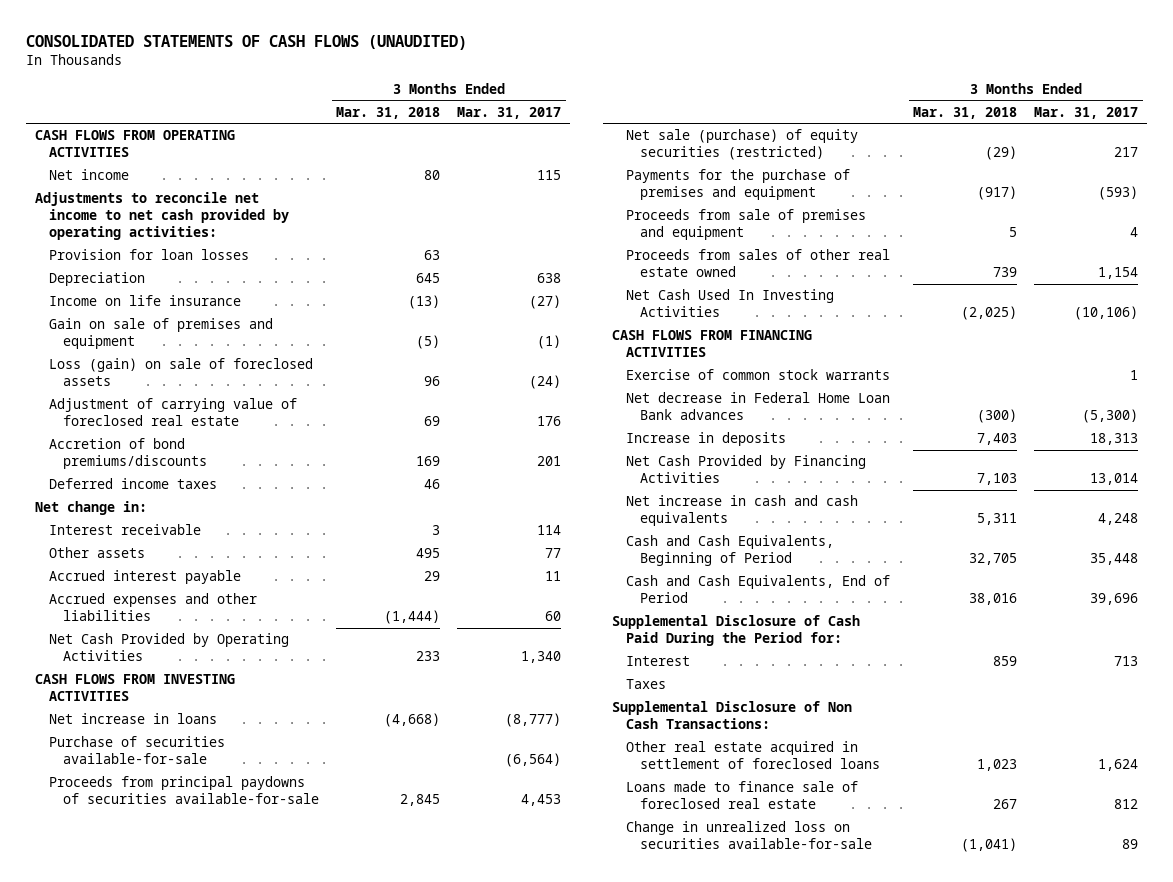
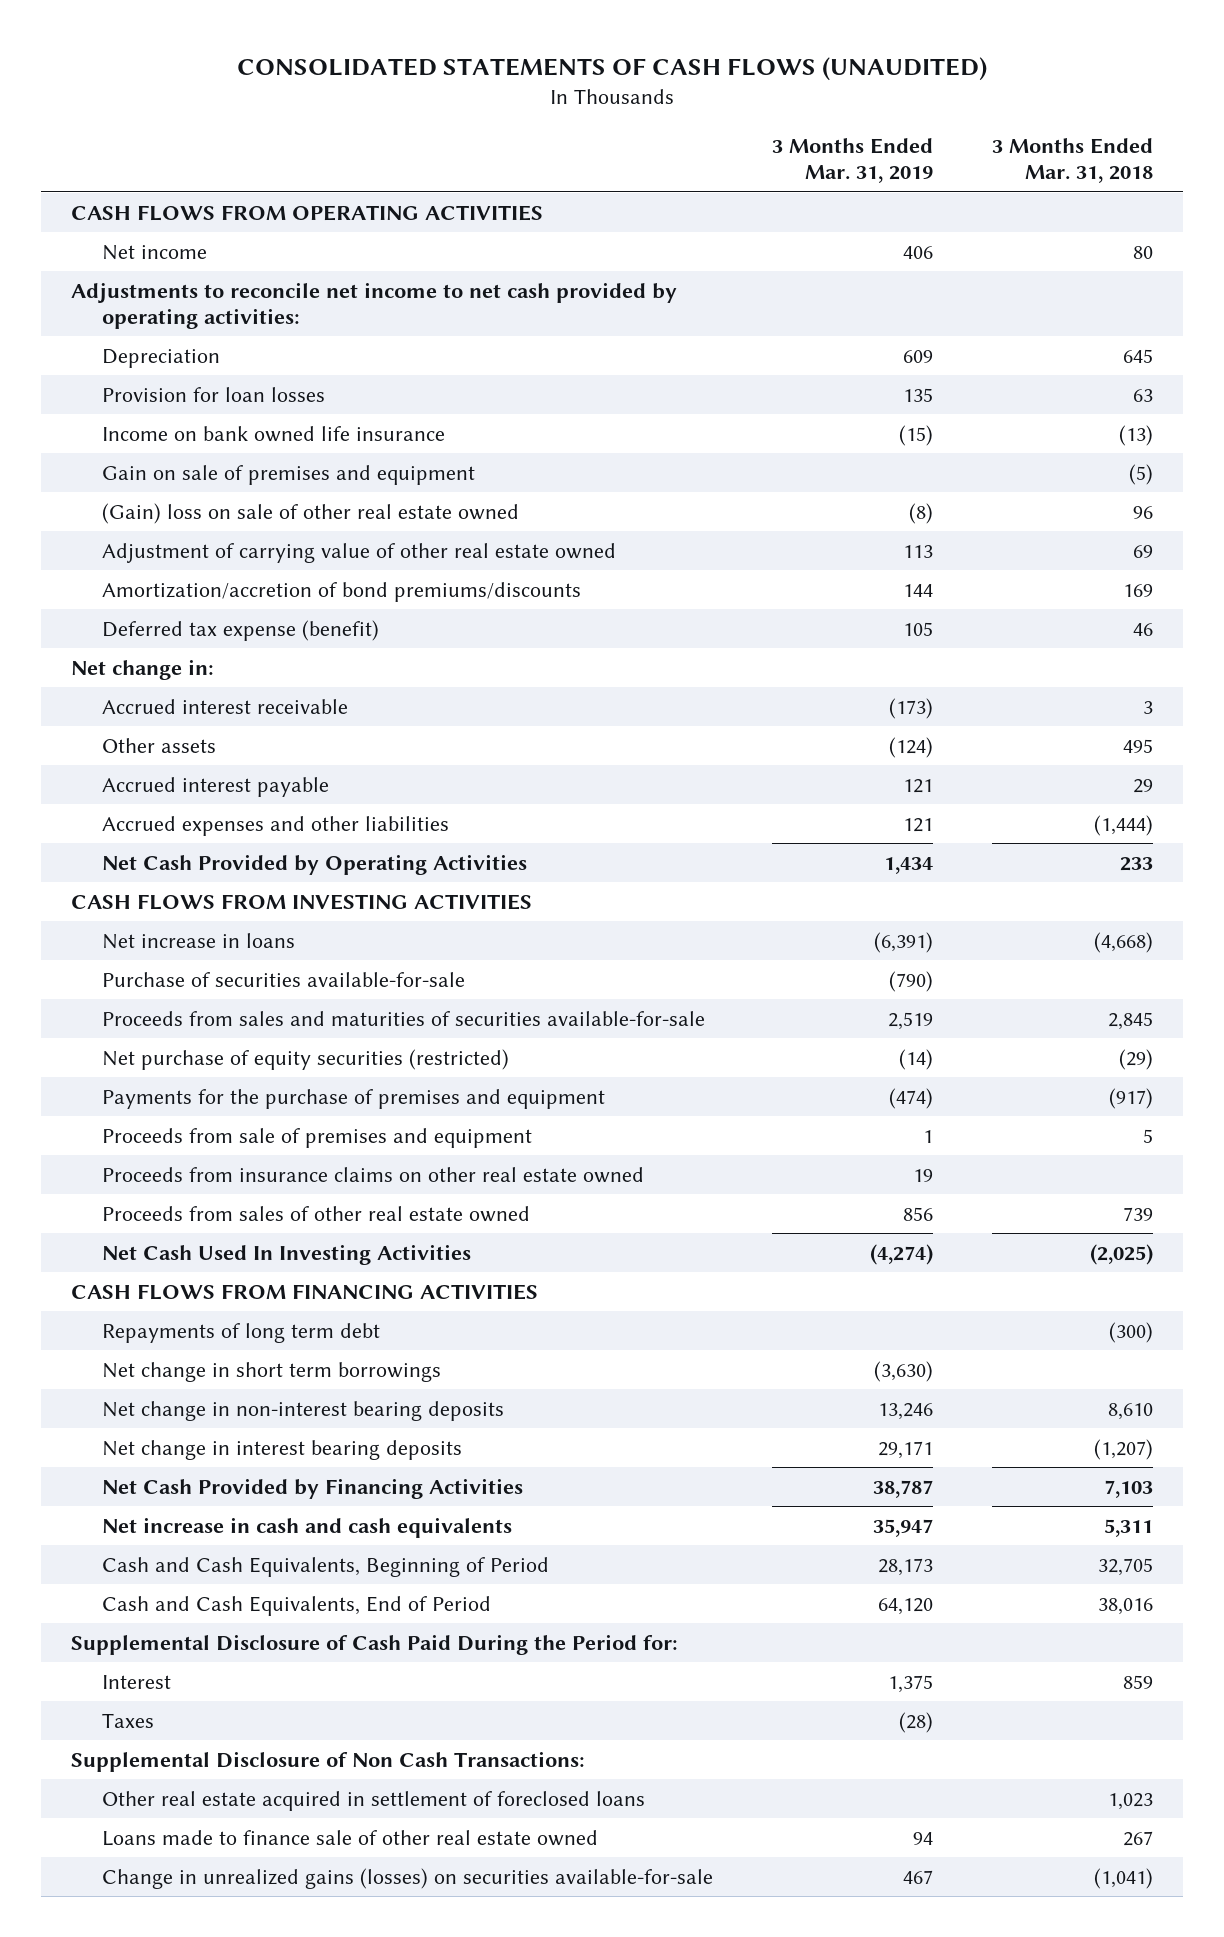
[457,106,562,119] Mar. 31, 2017 -> none
none -> [771,137,933,184] 3 Months Ended Mar. 31, 2019
[48,249,249,261] Provision for loan losses -> [101,386,325,402] Provision for loan losses
[48,295,241,307] Income on life insurance -> [101,425,445,442] Income on bank owned life insurance
[48,358,313,387] Loss (gain) on sale of foreclosed assets -> [101,502,519,524] (Gain) loss on sale of other real estate owned
[48,398,297,427] Adjustment of carrying value of foreclosed real estate -> [101,542,616,563] Adjustment of carrying value of other real estate owned
[48,438,208,470] Accretion of bond premiums/discounts -> [101,581,581,602] Amortization/accretion of bond premiums/discounts
[48,478,217,490] Deferred income taxes -> [101,619,379,641] Deferred tax expense (benefit)
[48,524,201,536] Interest receivable -> [101,698,348,714] Accrued interest receivable
[48,776,320,805] Proceeds from principal paydowns of securities available-for-sale -> [101,1010,705,1026] Proceeds from sales and maturities of securities available-for-sale
[625,129,858,161] Net sale (purchase) of equity securities (restricted) -> [101,1048,509,1070] Net purchase of equity securities (restricted)
none -> [101,1166,644,1183] Proceeds from insurance claims on other real estate owned
[625,369,890,381] Exercise of common stock warrants -> none
[625,392,890,421] Net decrease in Federal Home Loan Bank advances -> none
[625,432,786,447] Increase in deposits -> none
none -> [101,1322,380,1343] Repayments of long term debt
none -> [101,1361,441,1382] Net change in short term borrowings
none -> [101,1400,504,1421] Net change in non-interest bearing deposits
none -> [101,1439,462,1460] Net change in interest bearing deposits
[625,781,858,810] Loans made to finance sale of foreclosed real estate -> [101,1829,598,1846] Loans made to finance sale of other real estate owned
[625,821,873,850] Change in unrealized loss on securities available-for-sale -> [101,1867,713,1889] Change in unrealized gains (losses) on securities available-for-sale

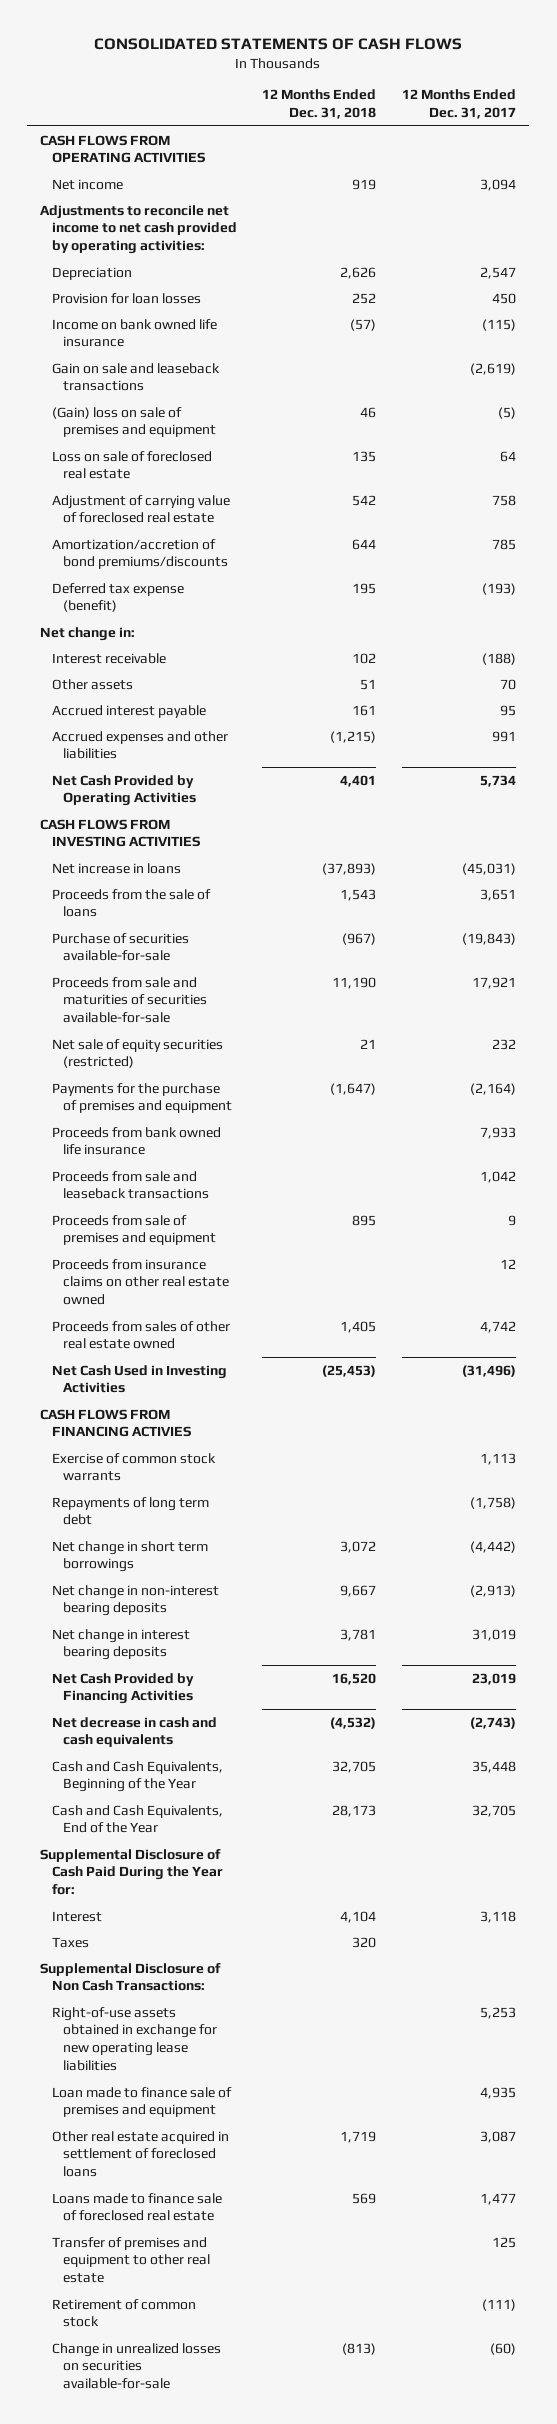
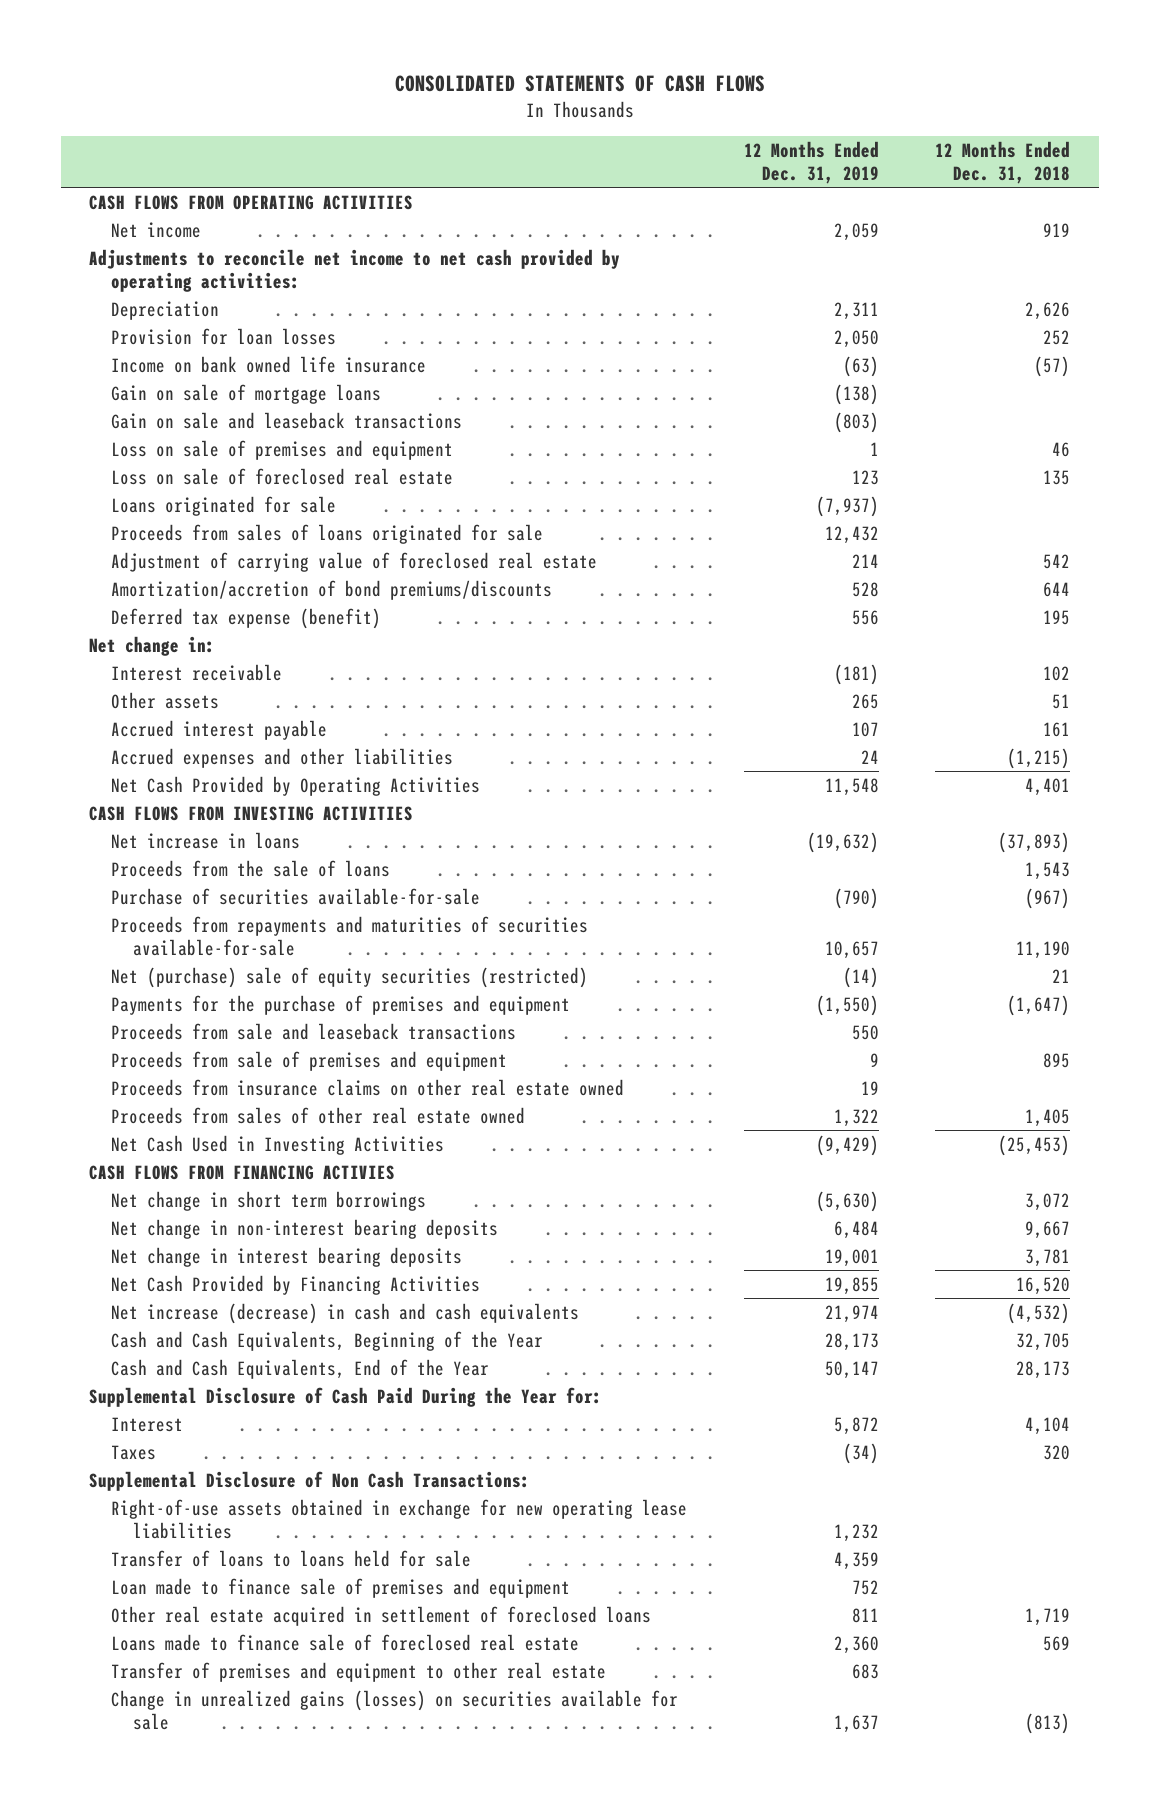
[402,89,517,120] 12 Months Ended Dec. 31, 2017 -> none
none -> [743,140,879,184] 12 Months Ended Dec. 31, 2019
none -> [111,383,382,404] Gain on sale of mortgage loans
[51,406,216,438] (Gain) loss on sale of premises and equipment -> [111,439,454,460] Loss on sale of premises and equipment
none -> [111,495,337,516] Loans originated for sale
none -> [111,523,544,544] Proceeds from sales of loans originated for sale
[51,976,207,1024] Proceeds from sale and maturities of securities available-for-sale -> [111,915,589,956] Proceeds from repayments and maturities of securities available-for-sale
[51,1038,223,1069] Net sale of equity securities (restricted) -> [111,966,589,988] Net (purchase) sale of equity securities (restricted)
[51,1126,221,1156] Proceeds from bank owned life insurance -> none
[51,1452,216,1482] Exercise of common stock warrants -> none
[51,1496,209,1526] Repayments of long term debt -> none
[51,1716,217,1748] Net decrease in cash and cash equivalents -> [111,1302,580,1324] Net increase (decrease) in cash and cash equivalents
none -> [111,1549,472,1567] Transfer of loans to loans held for sale
[51,2298,196,2328] Retirement of common stock -> none
[51,2342,221,2390] Change in unrealized losses on securities available-for-sale -> [111,1689,679,1730] Change in unrealized gains (losses) on securities available for sale

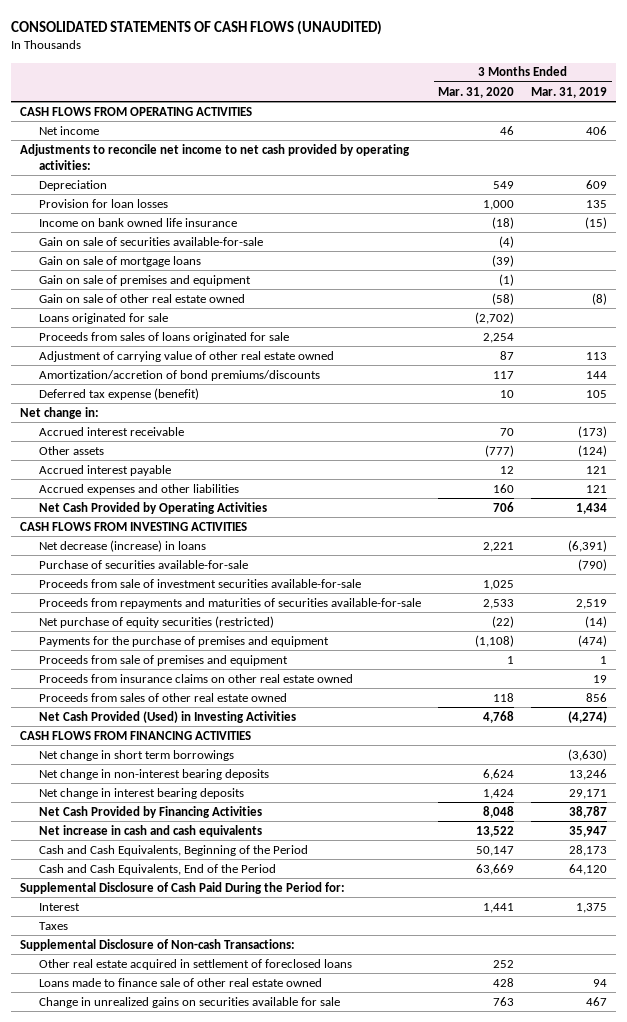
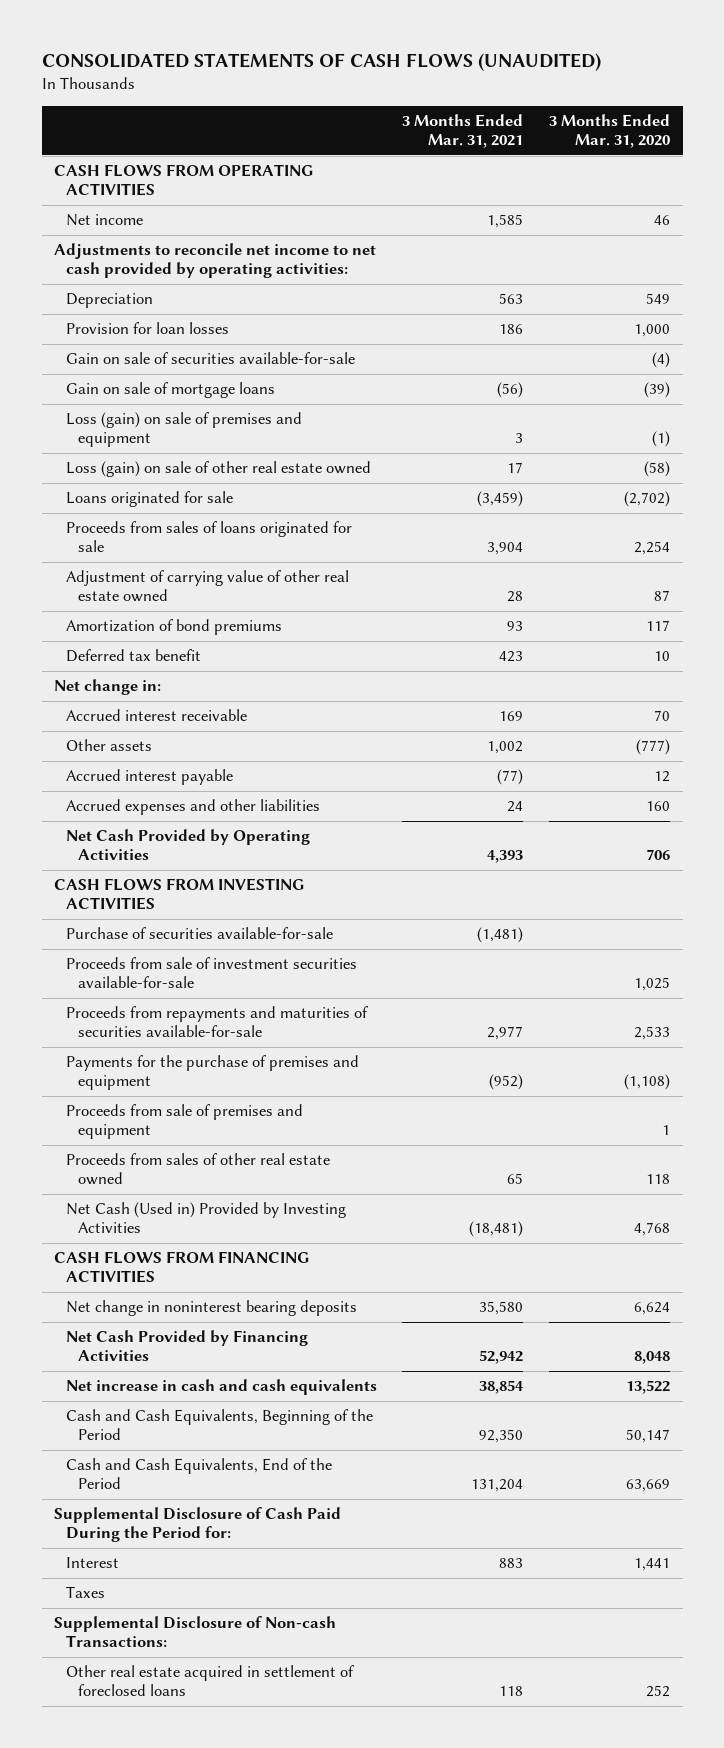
[531,86,608,98] Mar. 31, 2019 -> none
none -> [402,114,524,148] 3 Months Ended Mar. 31, 2021
[38,217,237,227] Income on bank owned life insurance -> none
[38,274,251,286] Gain on sale of premises and equipment -> [65,412,302,448] Loss (gain) on sale of premises and equipment
[38,293,245,303] Gain on sale of other real estate owned -> [65,461,371,478] Loss (gain) on sale of other real estate owned
[38,369,320,381] Amortization/accretion of bond premiums/discounts -> [65,619,282,636] Amortization of bond premiums
[38,387,199,400] Deferred tax expense (benefit) -> [65,649,201,663] Deferred tax benefit
[38,539,206,552] Net decrease (increase) in loans -> none
[38,615,274,628] Net purchase of equity securities (restricted) -> none
[38,673,353,683] Proceeds from insurance claims on other real estate owned -> none
[38,710,296,723] Net Cash Provided (Used) in Investing Activities -> [65,1202,346,1234] Net Cash (Used in) Provided by Investing Activities
[38,749,234,761] Net change in short term borrowings -> none
[38,787,244,799] Net change in interest bearing deposits -> none
[38,768,269,780] Net change in non-interest bearing deposits -> [65,1300,357,1317] Net change in noninterest bearing deposits
[38,977,322,987] Loans made to finance sale of other real estate owned -> none
[38,996,340,1008] Change in unrealized gains on securities available for sale -> none

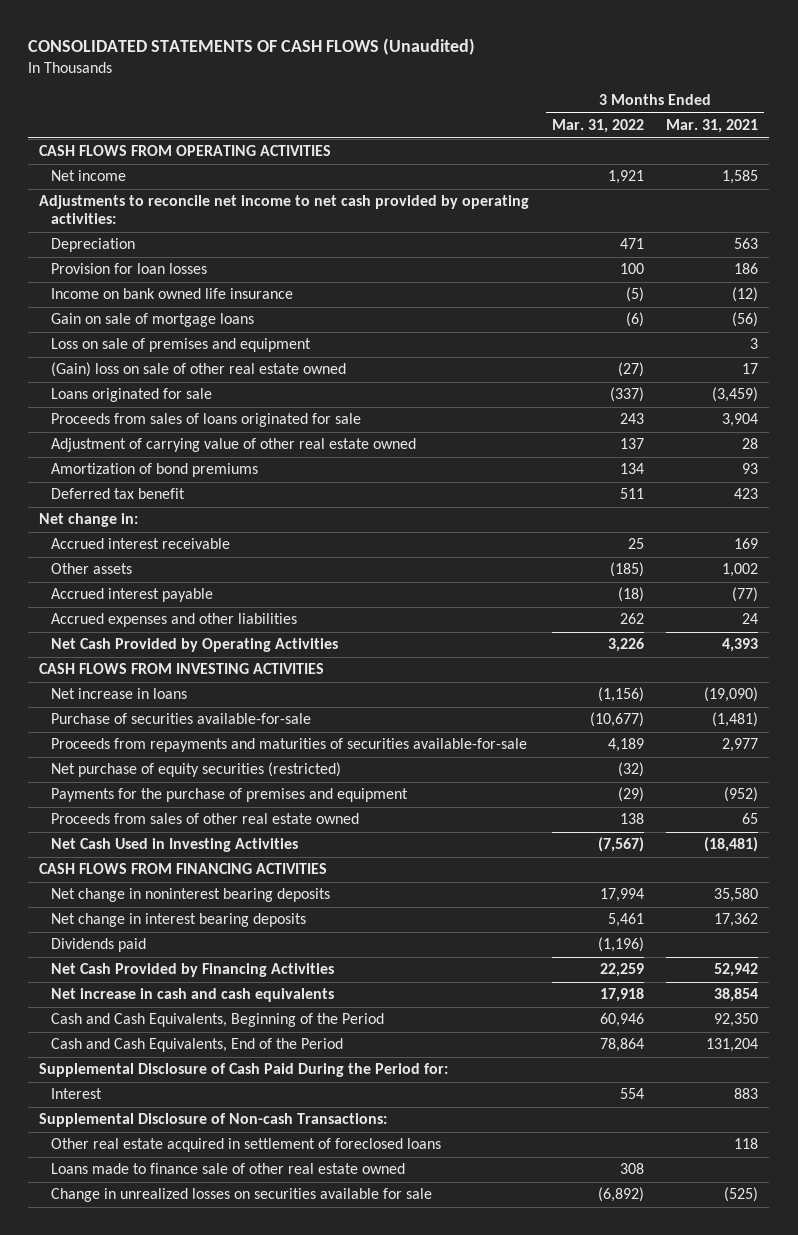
[41,52,601,71] CONSOLIDATED STATEMENTS OF CASH FLOWS (UNAUDITED) -> [28,37,476,55] CONSOLIDATED STATEMENTS OF CASH FLOWS (Unaudited)
[548,114,670,148] 3 Months Ended Mar. 31, 2020 -> none
none -> [551,119,644,134] Mar. 31, 2022
[65,352,355,365] Gain on sale of securities available-for-sale -> none
none -> [51,288,294,300] Income on bank owned life insurance
[65,412,302,448] Loss (gain) on sale of premises and equipment -> [51,338,312,353] Loss on sale of premises and equipment
[65,461,371,478] Loss (gain) on sale of other real estate owned -> [51,362,347,378] (Gain) loss on sale of other real estate owned
none -> [51,688,188,700] Net increase in loans
[65,957,357,989] Proceeds from sale of investment securities available-for-sale -> none
none -> [51,762,342,778] Net purchase of equity securities (restricted)
[65,1104,303,1140] Proceeds from sale of premises and equipment -> none
[65,1202,346,1234] Net Cash (Used in) Provided by Investing Activities -> [51,838,299,853] Net Cash Used in Investing Activities
none -> [51,913,307,928] Net change in interest bearing deposits
none -> [51,938,147,953] Dividends paid
[65,1586,105,1599] Taxes -> none
none -> [51,1163,406,1175] Loans made to finance sale of other real estate owned
none -> [51,1188,433,1203] Change in unrealized losses on securities available for sale

